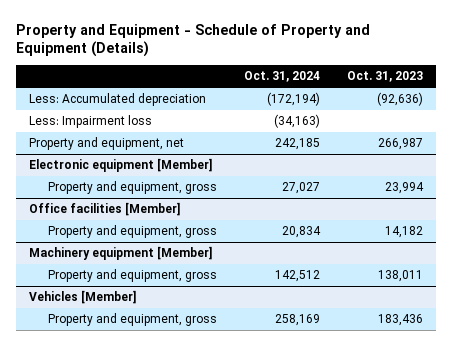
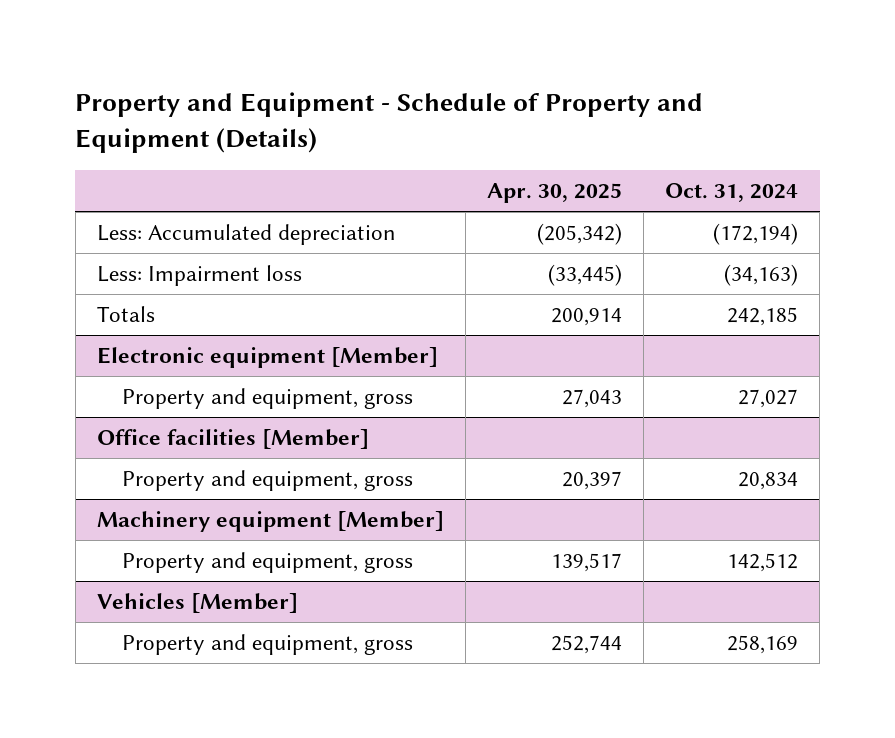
[346,71,423,83] Oct. 31, 2023 -> none
none -> [487,183,623,204] Apr. 30, 2025
[29,137,185,151] Property and equipment, net -> [96,306,155,323] Totals

